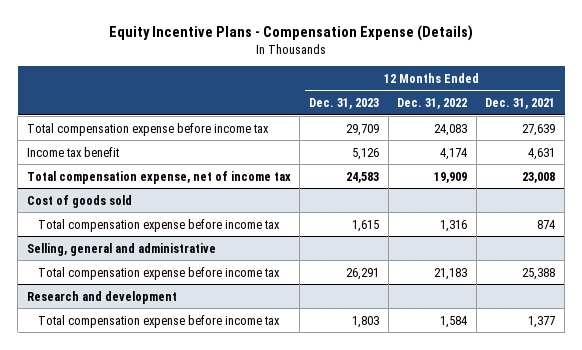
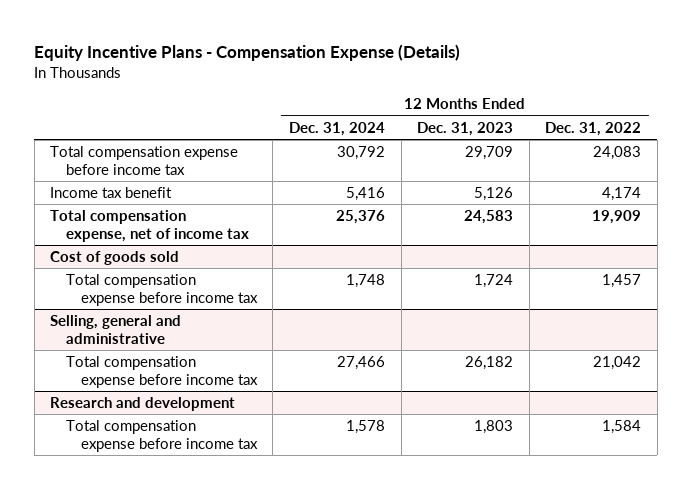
[485,98,556,110] Dec. 31, 2021 -> none
none -> [288,121,385,136] Dec. 31, 2024
[352,219,380,232] 1,615 -> [474,274,514,289] 1,724
[440,219,468,232] 1,316 -> [602,274,642,289] 1,457
[346,267,380,280] 26,291 -> [465,356,514,371] 26,182
[434,267,468,280] 21,183 -> [593,356,642,371] 21,042

